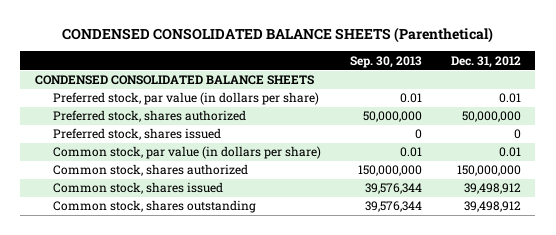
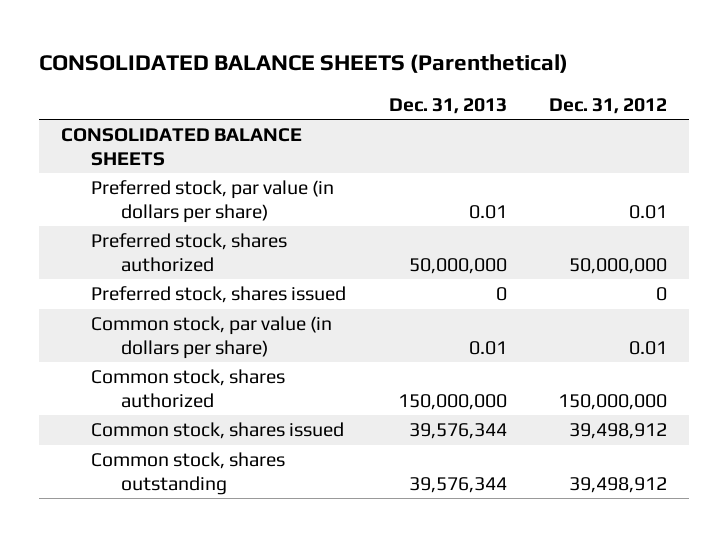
[61,27,493,44] CONDENSED CONSOLIDATED BALANCE SHEETS (Parenthetical) -> [39,53,569,73] CONSOLIDATED BALANCE SHEETS (Parenthetical)
[350,55,423,68] Sep. 30, 2013 -> none
none -> [388,97,507,114] Dec. 31, 2013
[34,75,314,86] CONDENSED CONSOLIDATED BALANCE SHEETS -> [60,128,302,166] CONSOLIDATED BALANCE SHEETS

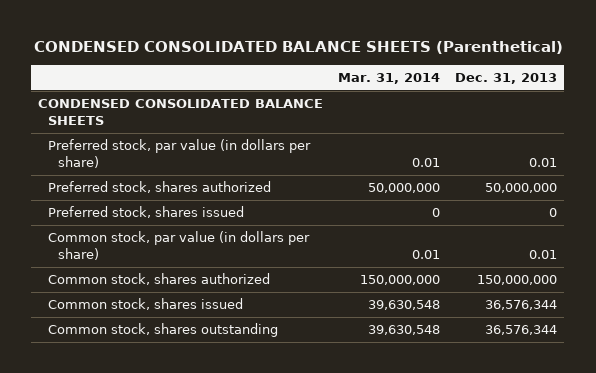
[39,53,569,73] CONSOLIDATED BALANCE SHEETS (Parenthetical) -> [33,40,563,54] CONDENSED CONSOLIDATED BALANCE SHEETS (Parenthetical)
[549,97,668,114] Dec. 31, 2012 -> none
none -> [338,72,441,84] Mar. 31, 2014
[60,128,302,166] CONSOLIDATED BALANCE SHEETS -> [38,99,324,125] CONDENSED CONSOLIDATED BALANCE SHEETS
[408,423,507,440] 39,576,344 -> [485,300,558,311] 36,576,344
[408,476,507,493] 39,576,344 -> [485,325,558,336] 36,576,344

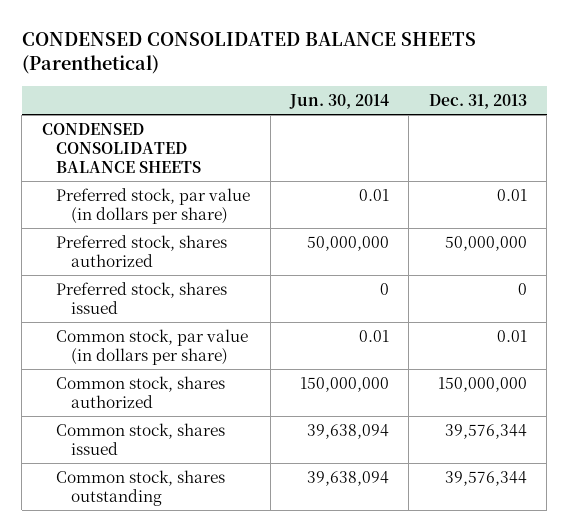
[338,72,441,84] Mar. 31, 2014 -> none
none -> [288,93,389,109] Jun. 30, 2014
[485,300,558,311] 36,576,344 -> [444,423,527,439] 39,576,344
[485,325,558,336] 36,576,344 -> [444,470,527,486] 39,576,344

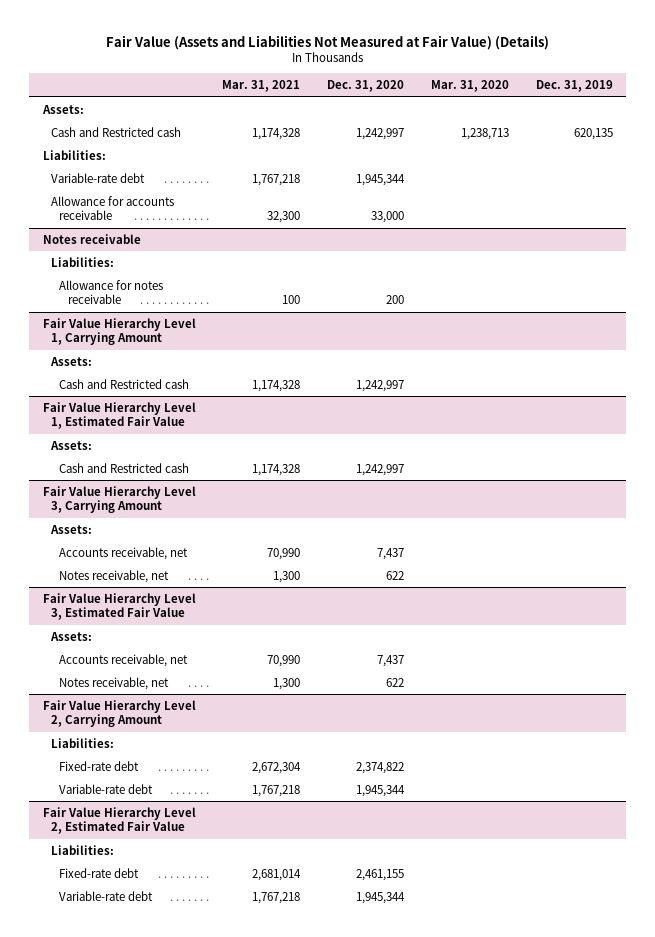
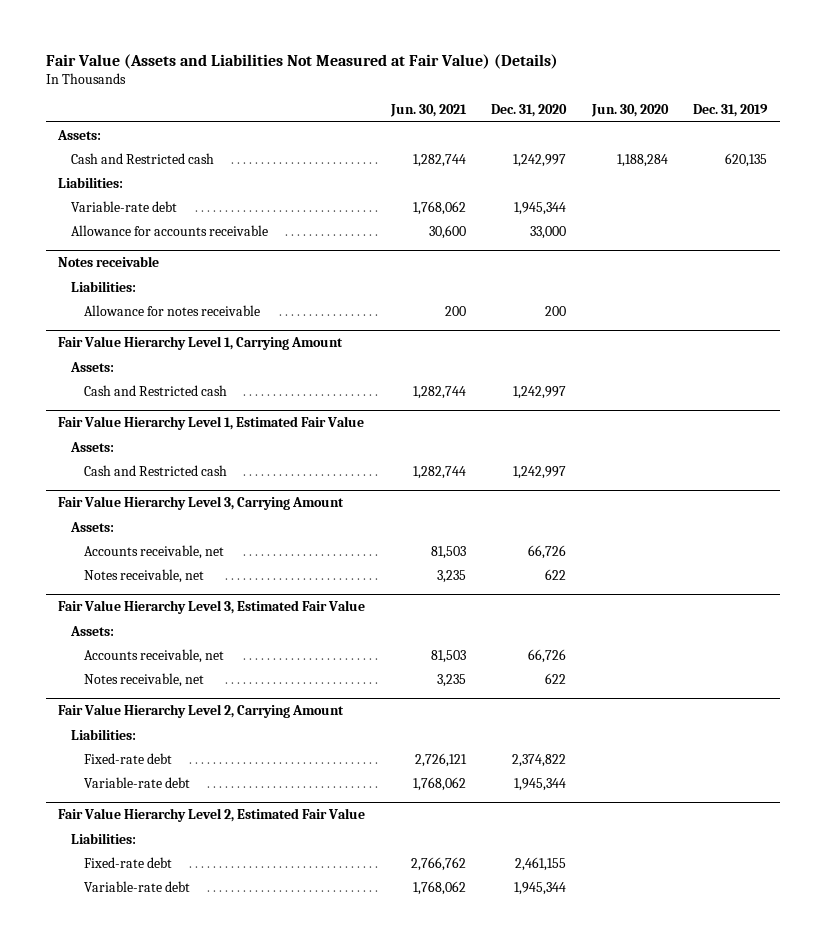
[222,80,301,93] Mar. 31, 2021 -> none
[430,80,509,93] Mar. 31, 2020 -> none
none -> [389,104,467,118] Jun. 30, 2021
none -> [590,104,669,118] Jun. 30, 2020
[377,547,405,560] 7,437 -> [528,544,567,559] 66,726
[377,654,405,667] 7,437 -> [528,648,567,663] 66,726

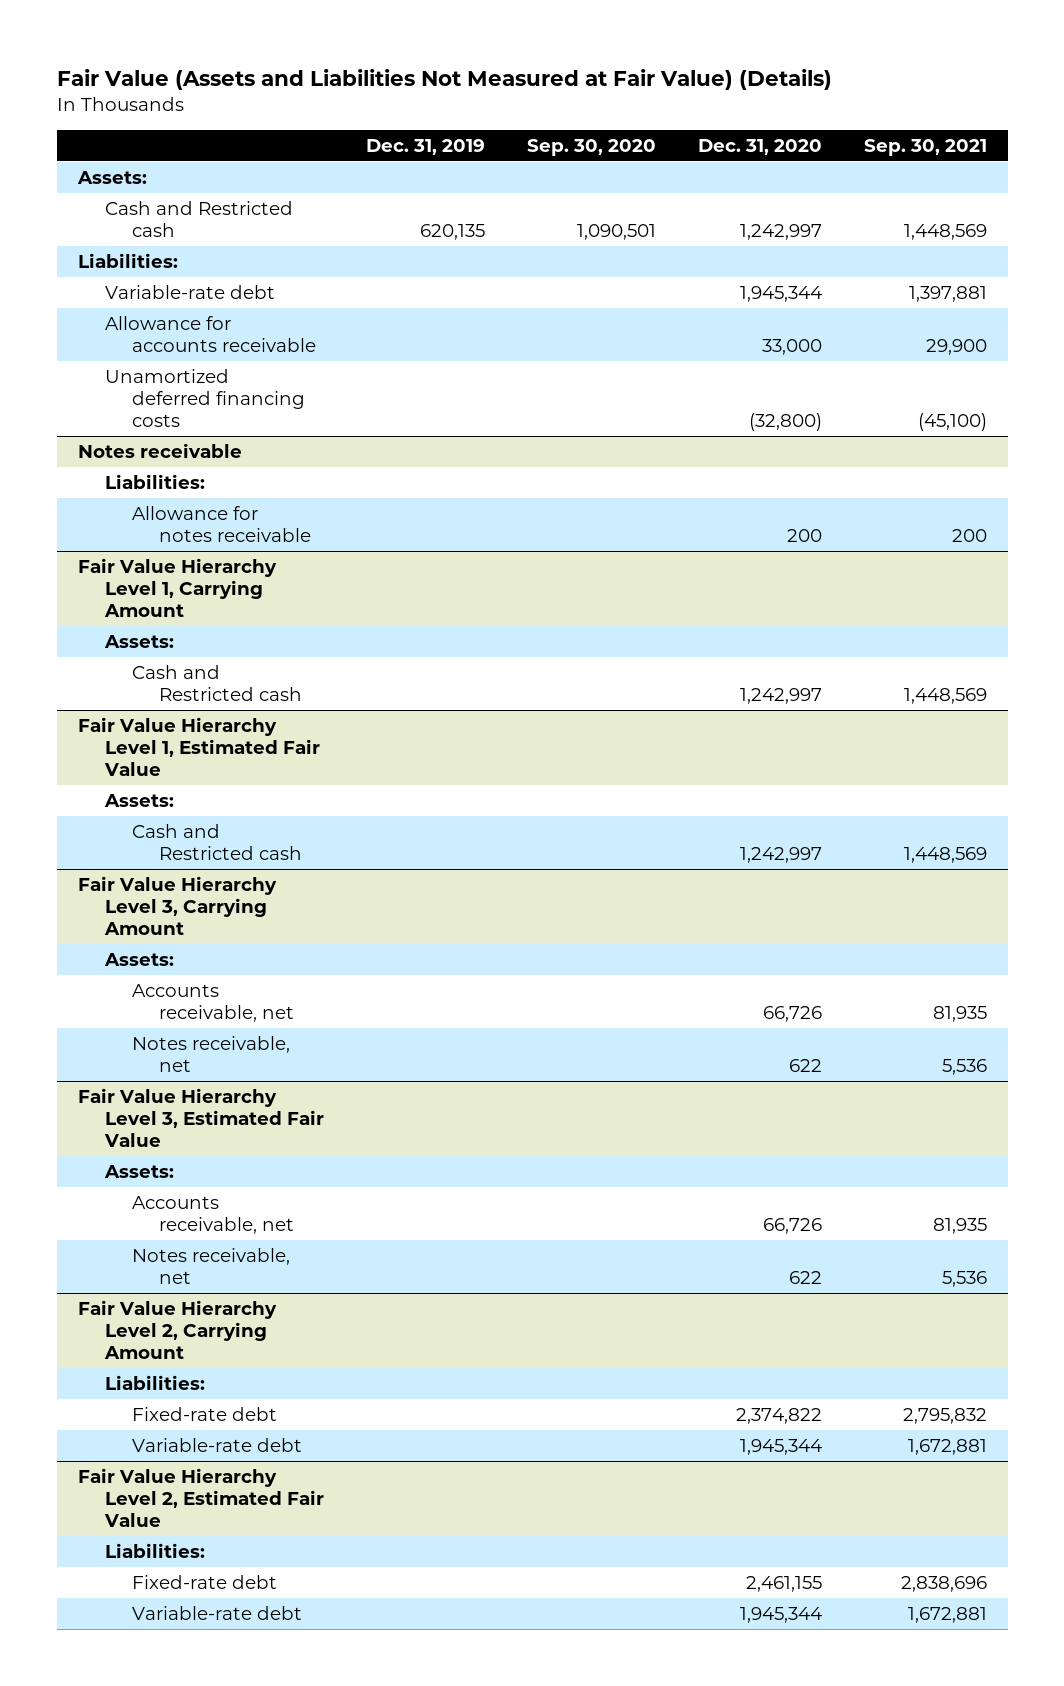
[389,104,467,118] Jun. 30, 2021 -> none
[590,104,669,118] Jun. 30, 2020 -> none
none -> [526,138,656,156] Sep. 30, 2020
none -> [863,138,987,156] Sep. 30, 2021
none -> [104,369,305,427] Unamortized deferred financing costs

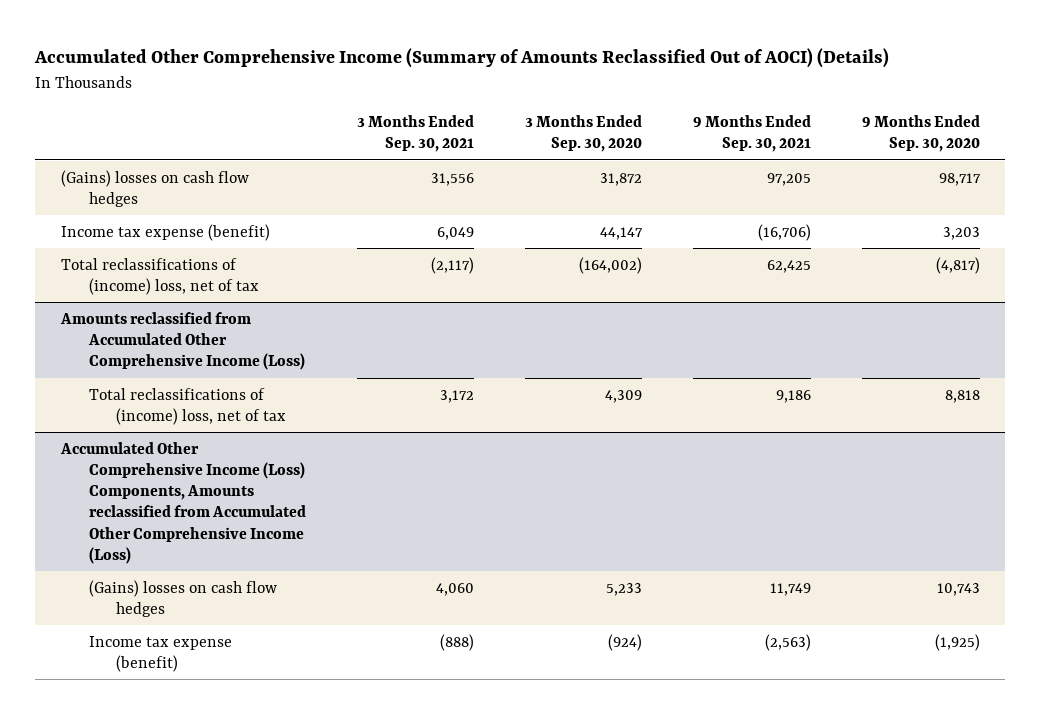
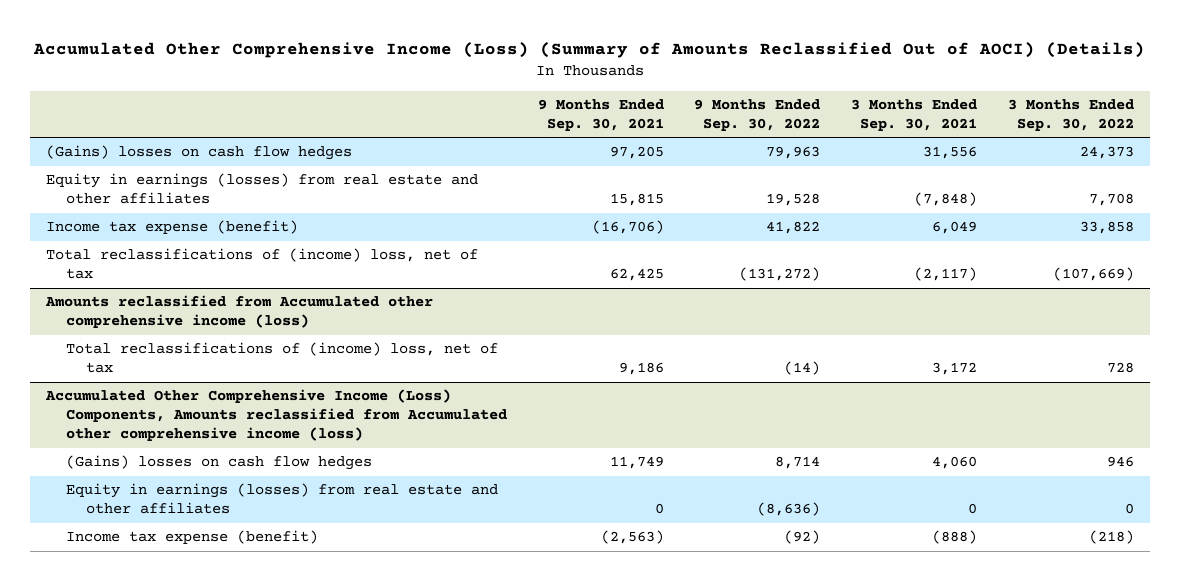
[34,48,890,69] Accumulated Other Comprehensive Income (Summary of Amounts Reclassified Out of AOCI) (Details) -> [32,42,1145,59] Accumulated Other Comprehensive Income (Loss) (Summary of Amounts Reclassified Out of AOCI) (Details)
[524,115,642,153] 3 Months Ended Sep. 30, 2020 -> none
[861,115,980,153] 9 Months Ended Sep. 30, 2020 -> none
none -> [694,98,821,131] 9 Months Ended Sep. 30, 2022
none -> [1008,98,1135,131] 3 Months Ended Sep. 30, 2022
none -> [45,173,478,205] Equity in earnings (losses) from real estate and other affiliates
[59,311,305,371] Amounts reclassified from Accumulated Other Comprehensive Income (Loss) -> [44,295,433,329] Amounts reclassified from Accumulated other comprehensive income (loss)
[59,441,306,564] Accumulated Other Comprehensive Income (Loss) Components, Amounts reclassified from Accumulated Other Comprehensive Income (Loss) -> [44,389,507,442] Accumulated Other Comprehensive Income (Loss) Components, Amounts reclassified from Accumulated other comprehensive income (loss)
none -> [65,483,498,515] Equity in earnings (losses) from real estate and other affiliates

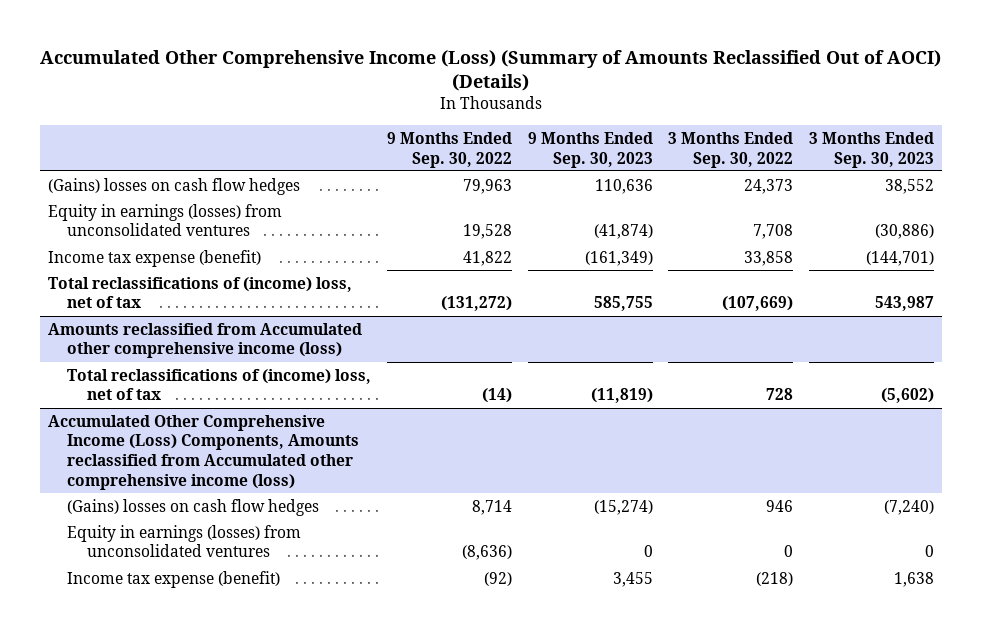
[537,98,664,131] 9 Months Ended Sep. 30, 2021 -> none
[851,98,978,131] 3 Months Ended Sep. 30, 2021 -> none
none -> [527,131,653,168] 9 Months Ended Sep. 30, 2023
none -> [809,131,935,168] 3 Months Ended Sep. 30, 2023
[45,173,478,205] Equity in earnings (losses) from real estate and other affiliates -> [47,203,282,237] Equity in earnings (losses) from unconsolidated ventures
[65,483,498,515] Equity in earnings (losses) from real estate and other affiliates -> [67,524,302,558] Equity in earnings (losses) from unconsolidated ventures

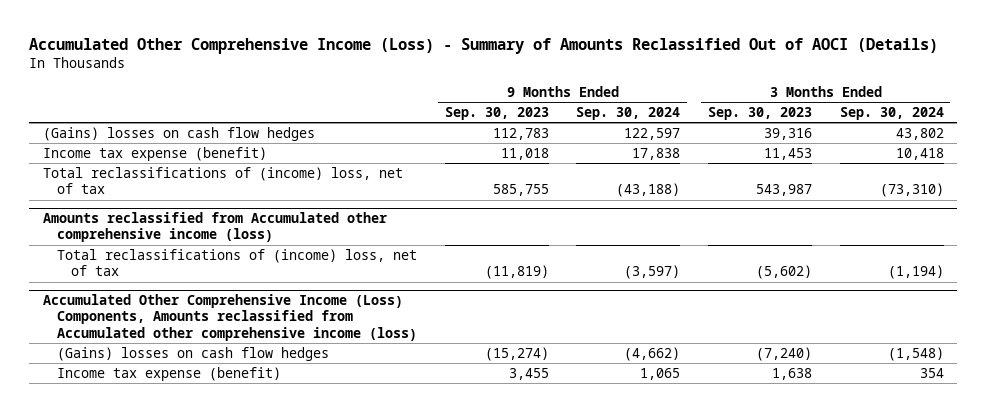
[39,50,941,92] Accumulated Other Comprehensive Income (Loss) (Summary of Amounts Reclassified Out of AOCI) (Details) -> [29,38,939,55] Accumulated Other Comprehensive Income (Loss) - Summary of Amounts Reclassified Out of AOCI (Details)
[386,131,512,168] 9 Months Ended Sep. 30, 2022 -> none
[668,131,794,168] 3 Months Ended Sep. 30, 2022 -> none
none -> [576,107,681,121] Sep. 30, 2024
none -> [839,107,944,121] Sep. 30, 2024
[47,203,282,237] Equity in earnings (losses) from unconsolidated ventures -> none
[594,178,653,194] 110,636 -> [492,127,549,140] 112,783
[885,178,935,194] 38,552 -> [763,127,812,140] 39,316
[584,250,653,266] (161,349) -> [500,147,549,160] 11,018
[866,250,935,266] (144,701) -> [763,147,812,160] 11,453
[67,524,302,558] Equity in earnings (losses) from unconsolidated ventures -> none

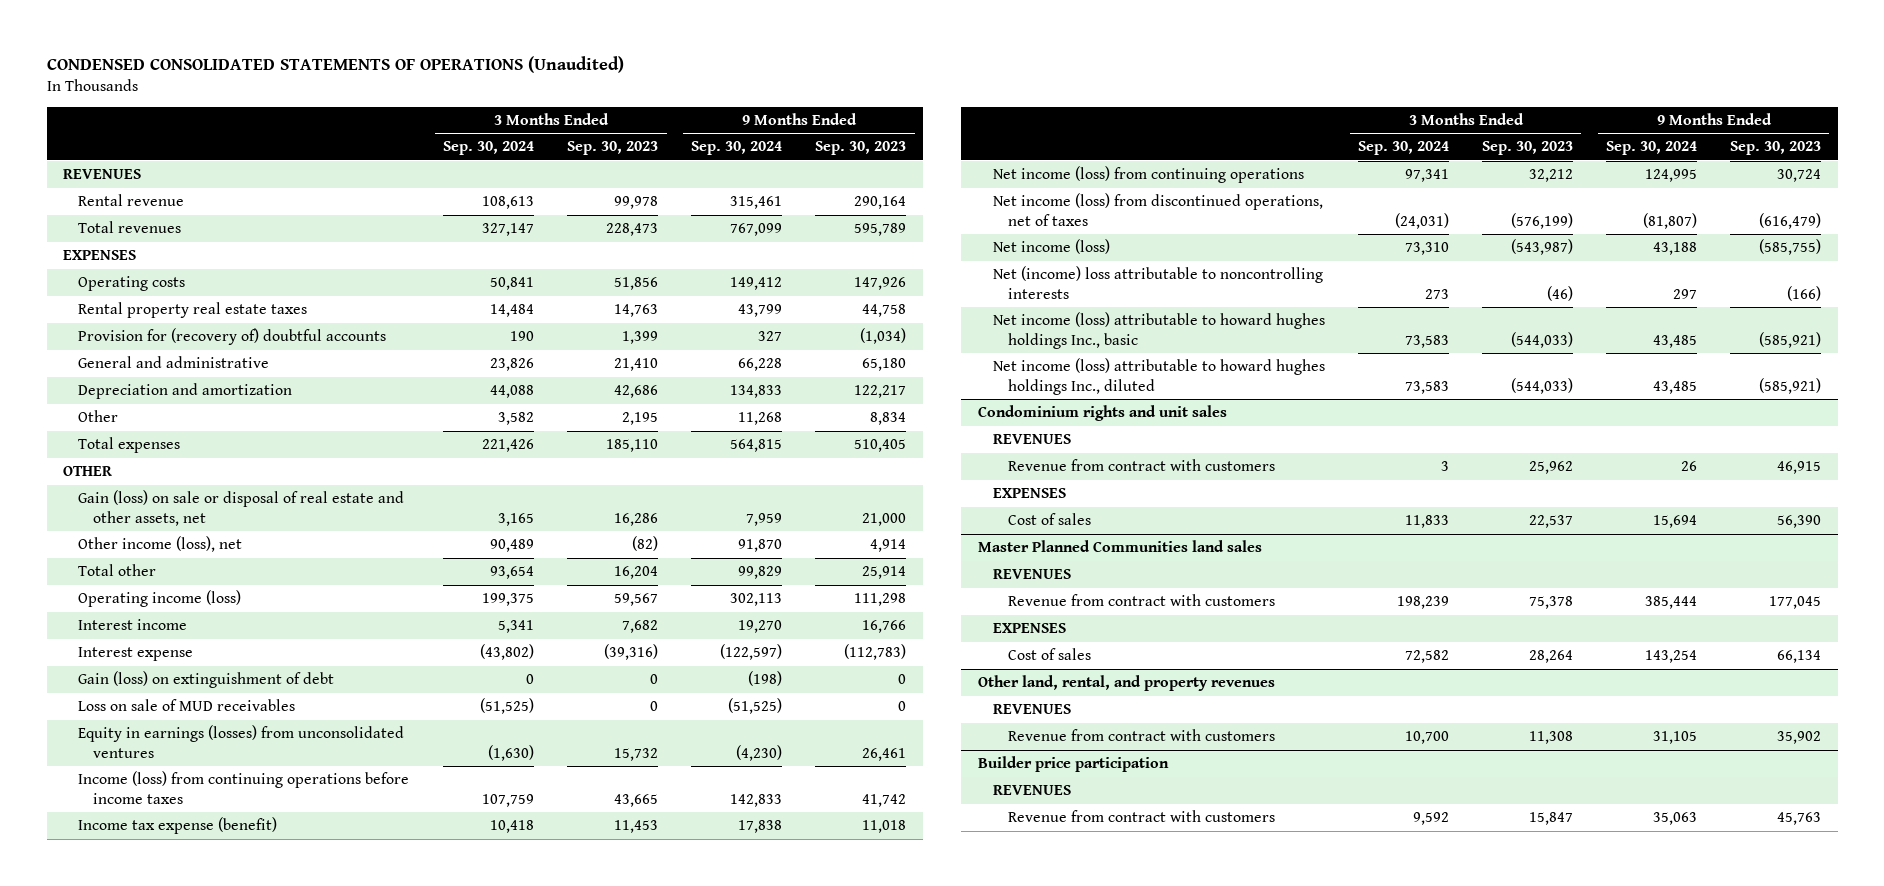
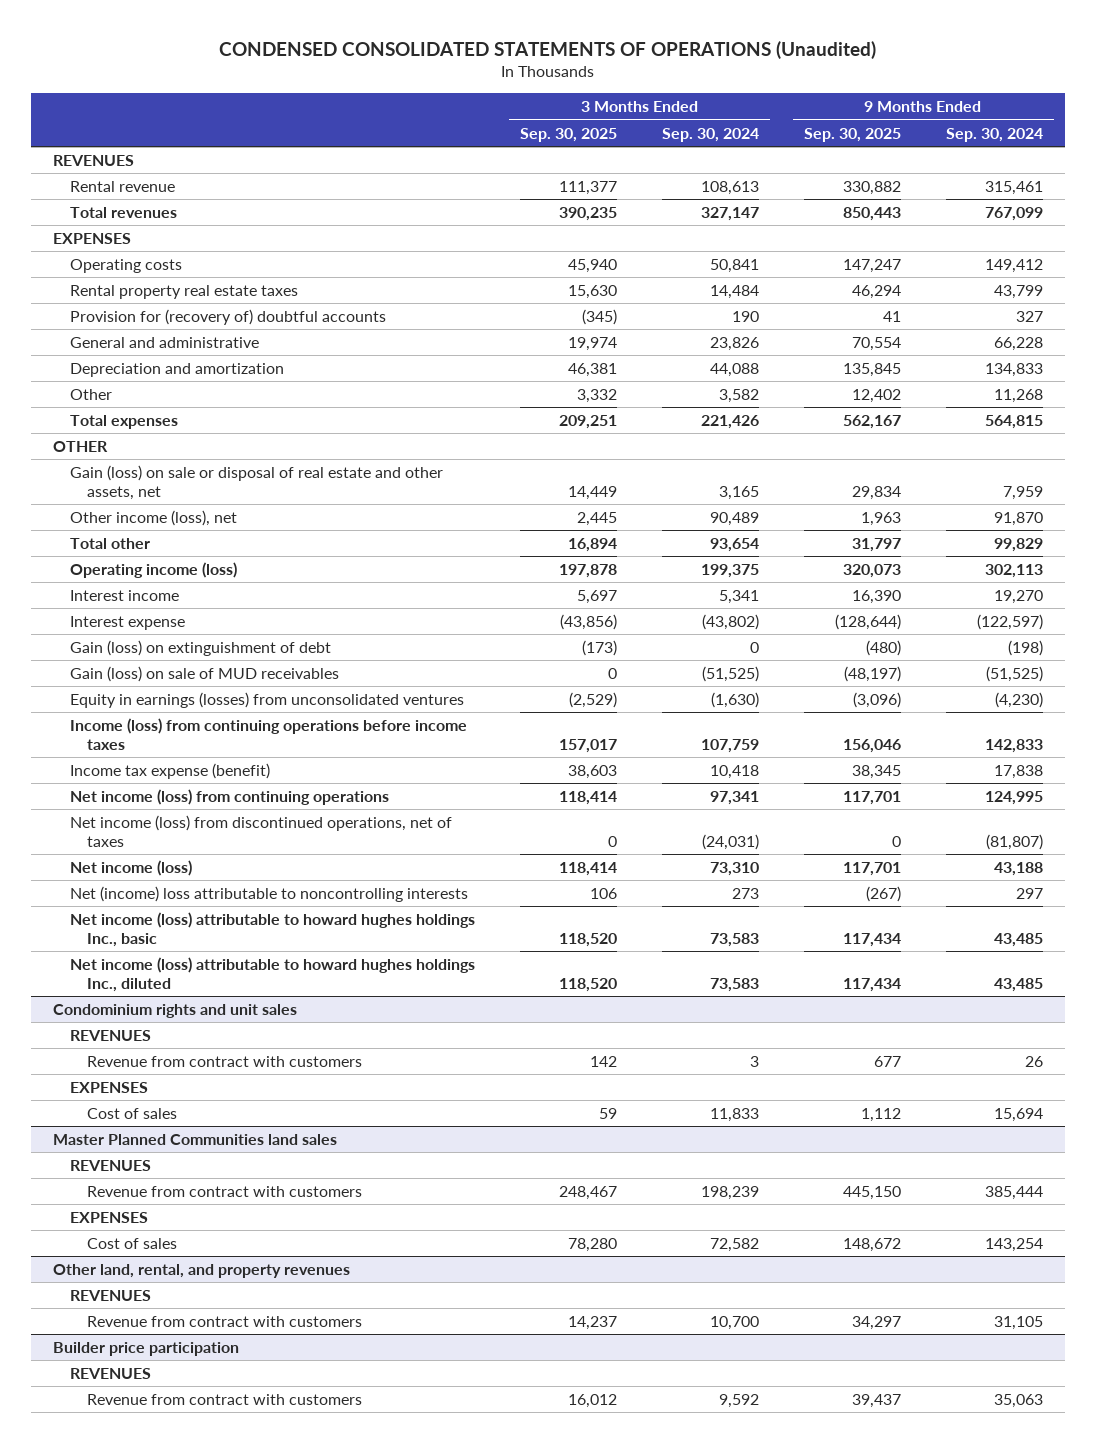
[567,141,659,156] Sep. 30, 2023 -> none
[815,141,907,156] Sep. 30, 2023 -> none
none -> [520,127,618,142] Sep. 30, 2025
none -> [803,127,901,142] Sep. 30, 2025
[78,699,296,712] Loss on sale of MUD receivables -> [70,665,340,682] Gain (loss) on sale of MUD receivables

